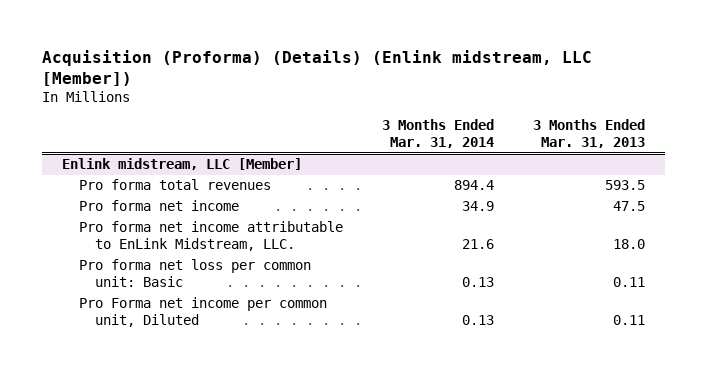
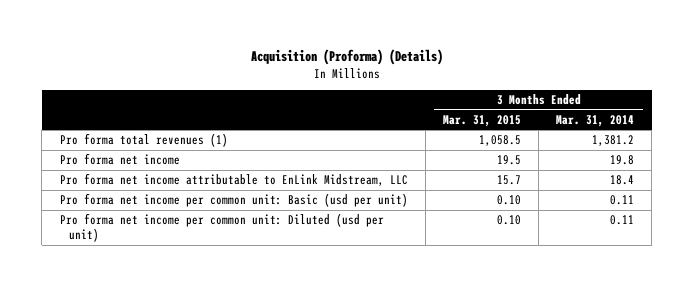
[42,49,593,86] Acquisition (Proforma) (Details) (Enlink midstream, LLC [Member]) -> [250,49,443,66] Acquisition (Proforma) (Details)
[533,119,646,149] 3 Months Ended Mar. 31, 2013 -> none
none -> [442,114,521,127] Mar. 31, 2015
[61,158,302,171] Enlink midstream, LLC [Member] -> none
[78,179,271,191] Pro forma total revenues -> [59,133,228,148] Pro forma total revenues (1)
[453,180,494,191] 894.4 -> [592,135,635,147] 1,381.2
[461,201,494,212] 34.9 -> [610,155,635,166] 19.8
[78,221,343,251] Pro forma net income attributable to EnLink Midstream, LLC. -> [59,173,408,187] Pro forma net income attributable to EnLink Midstream, LLC
[461,238,494,249] 21.6 -> [610,175,635,186] 18.4
[78,259,311,287] Pro forma net loss per common unit: Basic -> [59,193,408,208] Pro forma net income per common unit: Basic (usd per unit)
[461,276,494,287] 0.13 -> [610,195,635,206] 0.11
[78,297,327,327] Pro Forma net income per common unit, Diluted -> [59,213,384,243] Pro forma net income per common unit: Diluted (usd per unit)
[461,314,494,325] 0.13 -> [610,215,635,226] 0.11

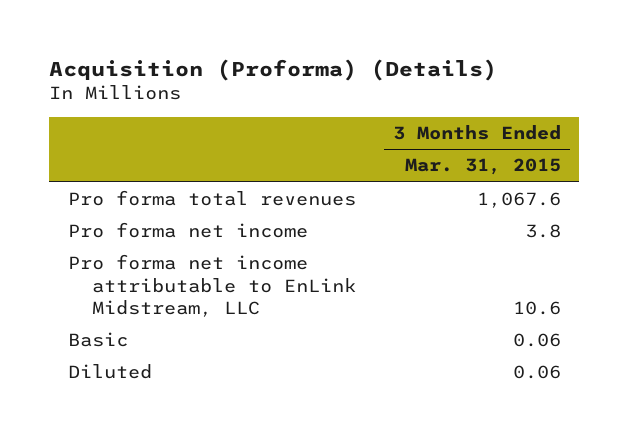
[556,114,635,127] Mar. 31, 2014 -> none
[59,193,408,208] Pro forma net income per common unit: Basic (usd per unit) -> none
[59,213,384,243] Pro forma net income per common unit: Diluted (usd per unit) -> none
[59,133,228,148] Pro forma total revenues (1) -> [67,190,356,207] Pro forma total revenues
[478,135,521,147] 1,058.5 -> [476,192,561,209] 1,067.6
[496,155,521,166] 19.5 -> [524,224,561,239] 3.8
[496,175,521,186] 15.7 -> [512,300,561,315] 10.6
none -> [67,332,128,348] Basic
none -> [67,364,152,380] Diluted

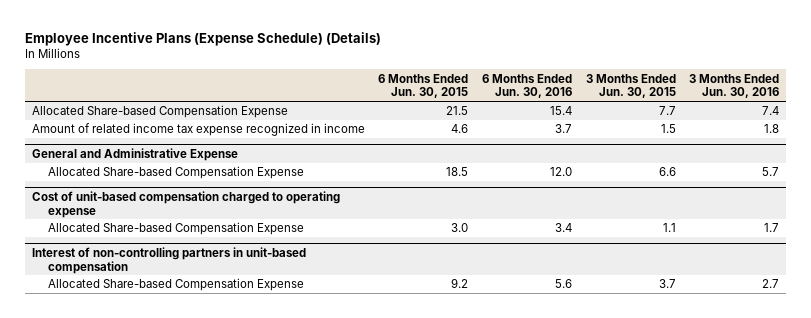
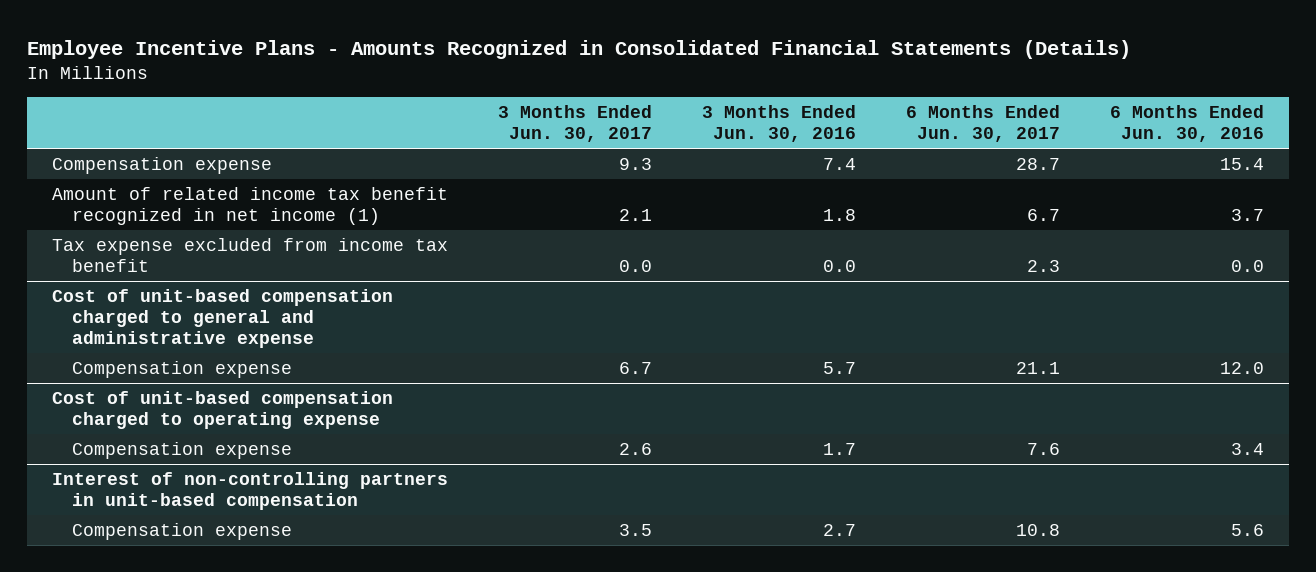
[24,31,381,46] Employee Incentive Plans (Expense Schedule) (Details) -> [26,39,1131,59] Employee Incentive Plans - Amounts Recognized in Consolidated Financial Statements (Details)
[378,73,469,99] 6 Months Ended Jun. 30, 2015 -> none
[585,73,676,99] 3 Months Ended Jun. 30, 2015 -> none
none -> [498,105,653,143] 3 Months Ended Jun. 30, 2017
none -> [906,105,1061,143] 6 Months Ended Jun. 30, 2017
[31,105,288,119] Allocated Share-based Compensation Expense -> [51,157,272,175] Compensation expense
[31,123,365,137] Amount of related income tax expense recognized in income -> [51,187,448,226] Amount of related income tax benefit recognized in net income (1)
none -> [51,238,448,273] Tax expense excluded from income tax benefit
[31,148,238,162] General and Administrative Expense -> [51,289,393,348] Cost of unit-based compensation charged to general and administrative expense
[47,166,304,180] Allocated Share-based Compensation Expense -> [72,361,293,379] Compensation expense
[47,222,304,236] Allocated Share-based Compensation Expense -> [72,442,293,460] Compensation expense
[47,278,304,292] Allocated Share-based Compensation Expense -> [72,523,293,541] Compensation expense

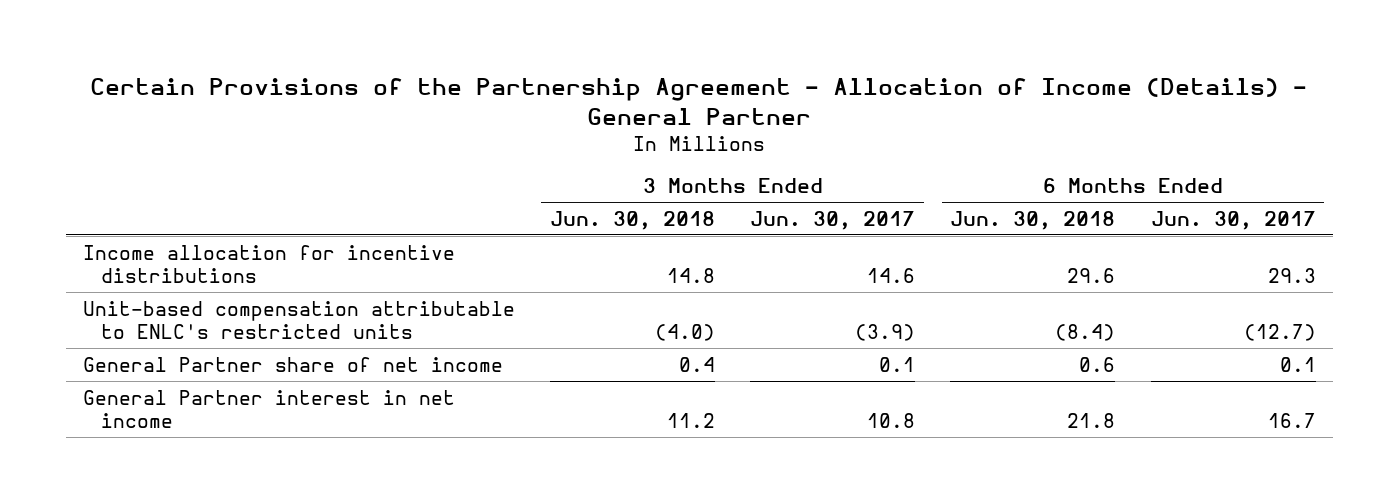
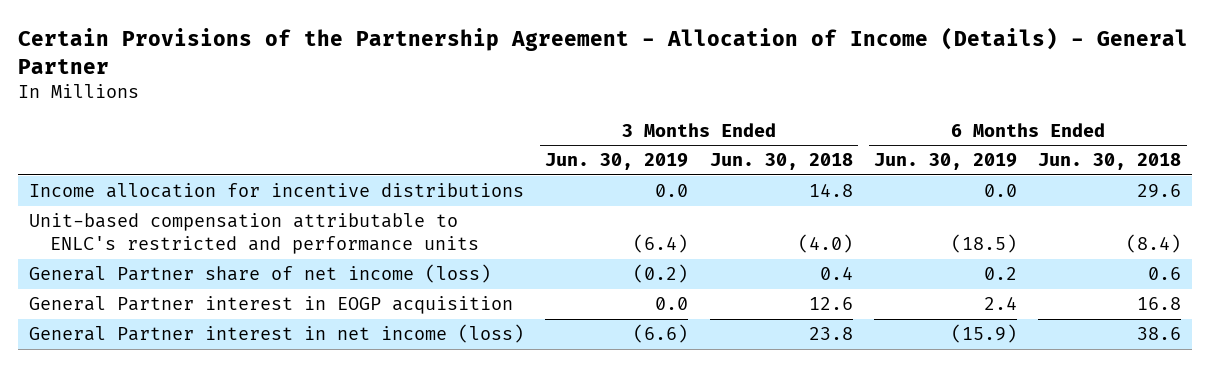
[750,210,916,230] Jun. 30, 2017 -> none
[1150,210,1316,230] Jun. 30, 2017 -> none
none -> [545,153,689,171] Jun. 30, 2019
none -> [874,153,1018,171] Jun. 30, 2019
[83,300,516,339] Unit-based compensation attributable to ENLC's restricted units -> [29,213,479,255] Unit-based compensation attributable to ENLC's restricted and performance units
[83,356,504,372] General Partner share of net income -> [29,264,492,284] General Partner share of net income (loss)
none -> [29,296,514,315] General Partner interest in EOGP acquisition
[83,389,456,428] General Partner interest in net income -> [29,324,525,344] General Partner interest in net income (loss)
[667,412,716,428] 11.2 -> [808,327,853,341] 23.8
[1067,412,1116,428] 21.8 -> [1137,327,1182,341] 38.6

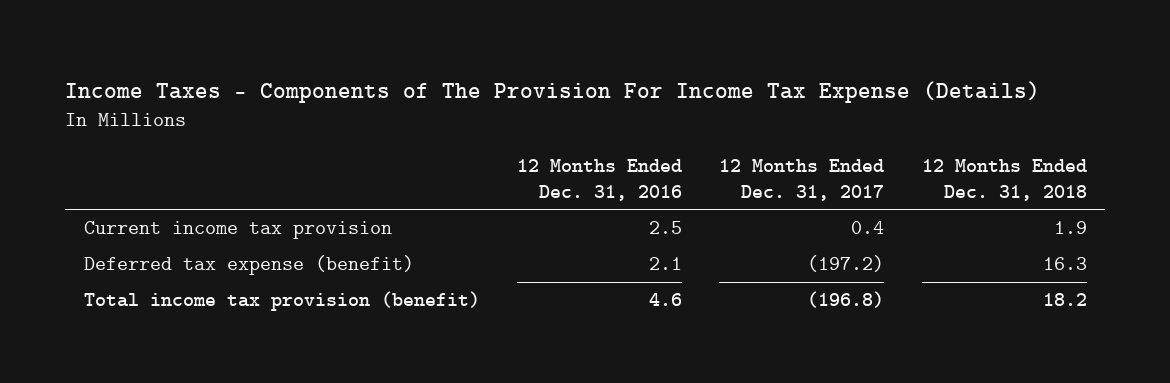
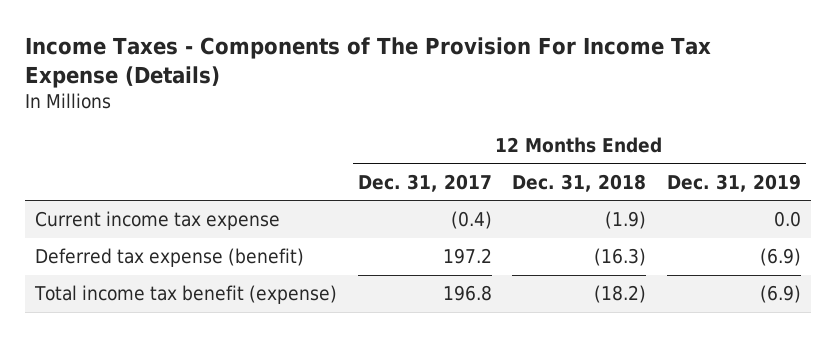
[517,158,683,201] 12 Months Ended Dec. 31, 2016 -> none
none -> [666,173,801,192] Dec. 31, 2019
[83,221,392,240] Current income tax provision -> [35,211,281,231] Current income tax expense
[851,221,885,235] 0.4 -> [450,211,492,230] (0.4)
[1053,221,1087,235] 1.9 -> [605,211,647,230] (1.9)
[807,255,885,273] (197.2) -> [442,248,492,265] 197.2
[1042,257,1087,271] 16.3 -> [594,248,647,267] (16.3)
[83,291,480,312] Total income tax provision (benefit) -> [34,285,338,305] Total income tax benefit (expense)
[807,291,885,309] (196.8) -> [442,285,492,302] 196.8
[1042,293,1087,307] 18.2 -> [594,285,647,304] (18.2)

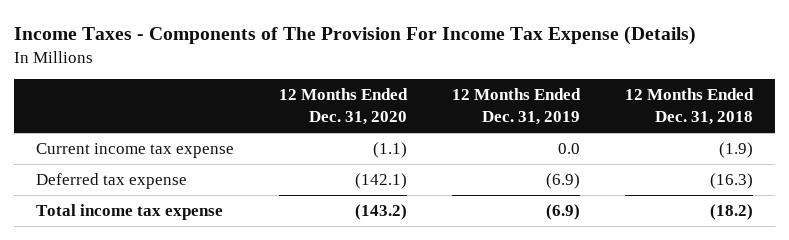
[357,173,492,192] Dec. 31, 2017 -> none
none -> [279,88,409,125] 12 Months Ended Dec. 31, 2020
[35,248,305,268] Deferred tax expense (benefit) -> [36,173,188,190] Deferred tax expense
[34,285,338,305] Total income tax benefit (expense) -> [36,204,224,221] Total income tax expense

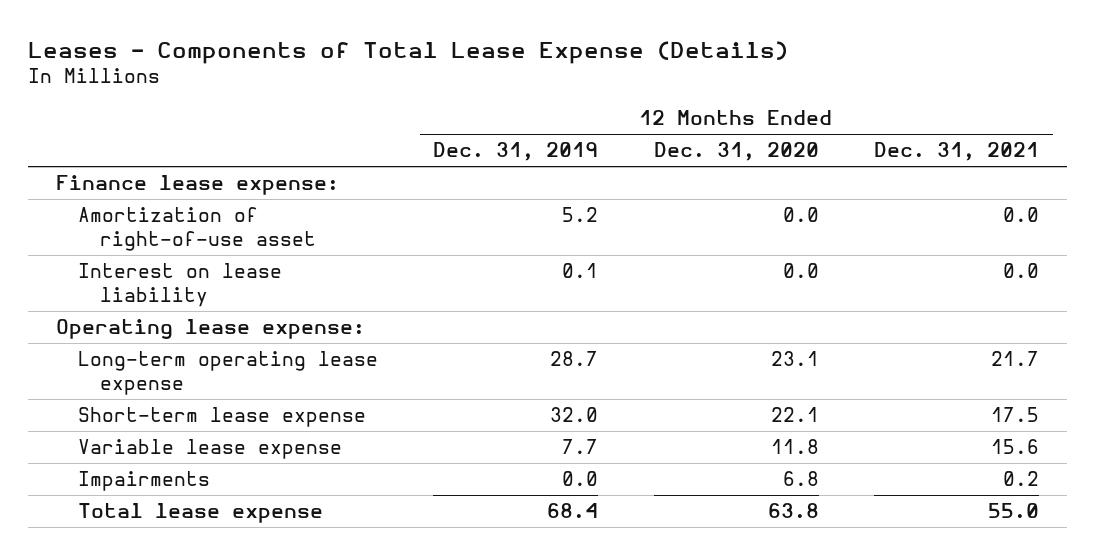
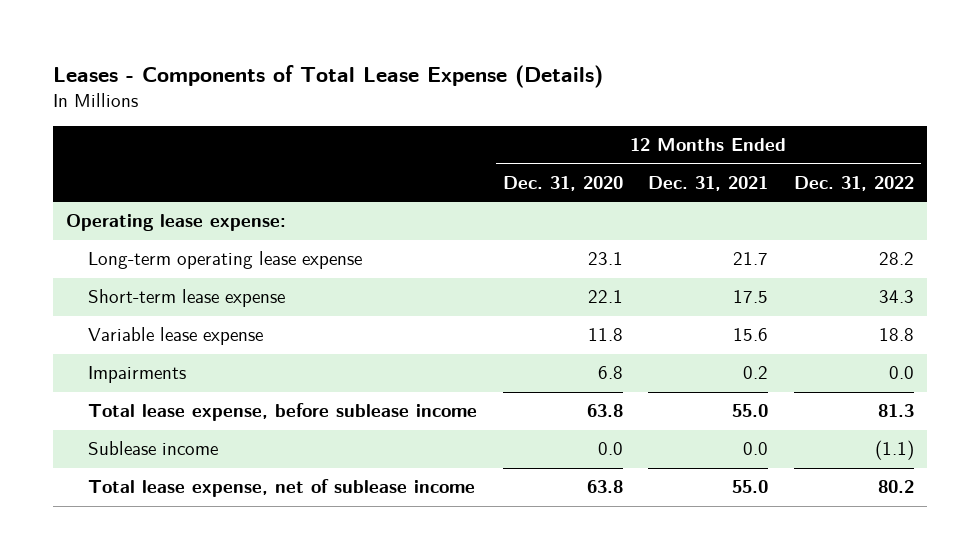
[433,142,599,162] Dec. 31, 2019 -> none
none -> [794,175,915,191] Dec. 31, 2022
[56,175,340,196] Finance lease expense: -> none
[77,207,316,252] Amortization of right-of-use asset -> none
[77,263,282,308] Interest on lease liability -> none
none -> [88,403,478,422] Total lease expense, before sublease income
none -> [88,441,219,456] Sublease income
[77,503,323,524] Total lease expense -> [88,479,476,498] Total lease expense, net of sublease income

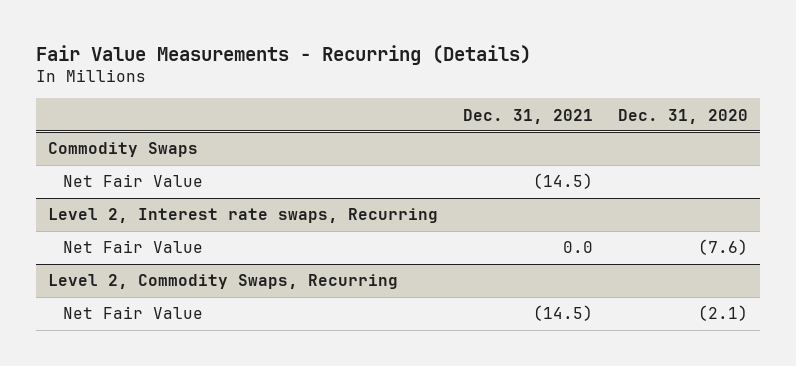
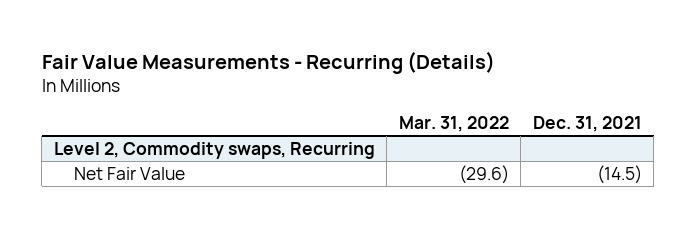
[618,108,749,124] Dec. 31, 2020 -> none
none -> [398,115,509,132] Mar. 31, 2022
[48,142,199,158] Commodity Swaps -> none
[63,174,204,188] Net Fair Value -> none
[48,208,439,224] Level 2, Interest rate swaps, Recurring -> none
[63,240,204,254] Net Fair Value -> none
[48,274,399,290] Level 2, Commodity Swaps, Recurring -> [53,142,375,160] Level 2, Commodity swaps, Recurring

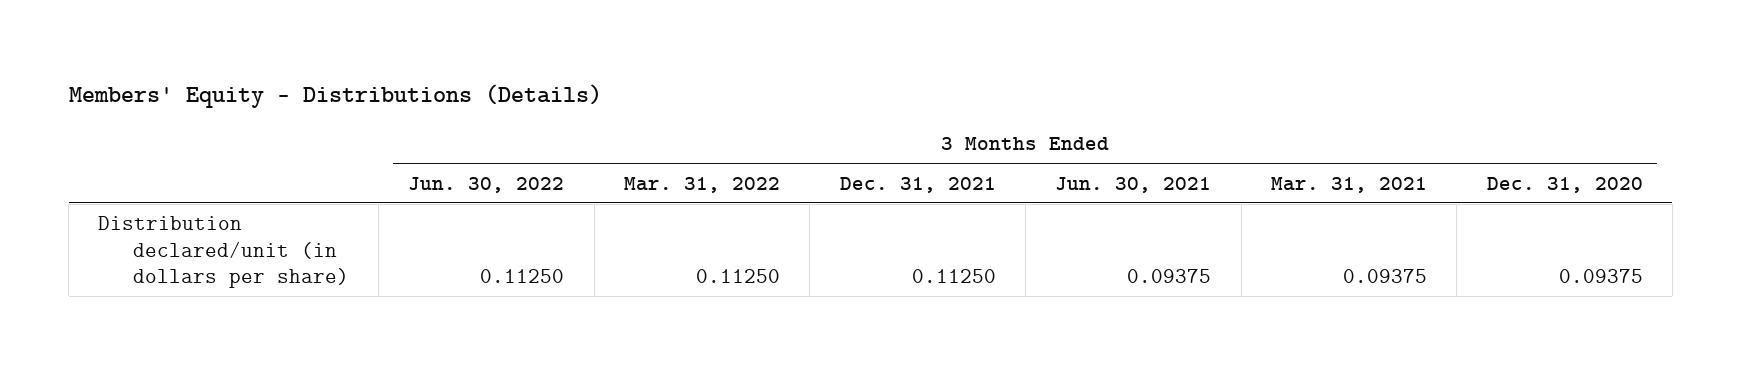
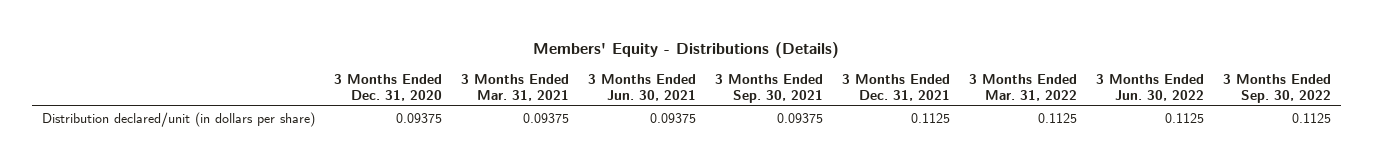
none -> [714,73,823,103] 3 Months Ended Sep. 30, 2021
none -> [1223,73,1332,103] 3 Months Ended Sep. 30, 2022
[480,269,565,284] 0.11250 -> [1165,112,1205,123] 0.1125
[695,269,780,284] 0.11250 -> [1038,112,1078,123] 0.1125
[911,269,996,284] 0.11250 -> [910,112,950,123] 0.1125

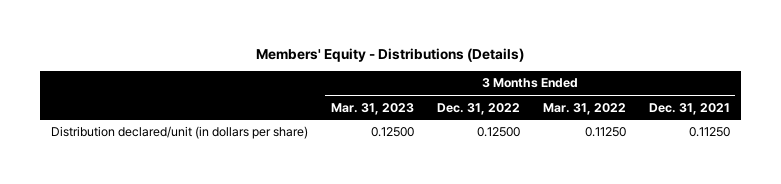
[333,73,442,101] 3 Months Ended Dec. 31, 2020 -> none
[460,73,569,101] 3 Months Ended Mar. 31, 2021 -> none
[587,73,696,101] 3 Months Ended Jun. 30, 2021 -> none
[714,73,823,103] 3 Months Ended Sep. 30, 2021 -> none
[1096,73,1205,101] 3 Months Ended Jun. 30, 2022 -> none
[1223,73,1332,103] 3 Months Ended Sep. 30, 2022 -> none
none -> [330,102,414,115] Mar. 31, 2023
none -> [436,102,520,115] Dec. 31, 2022
[910,112,950,123] 0.1125 -> [688,127,730,138] 0.11250
[1038,112,1078,123] 0.1125 -> [584,127,626,138] 0.11250

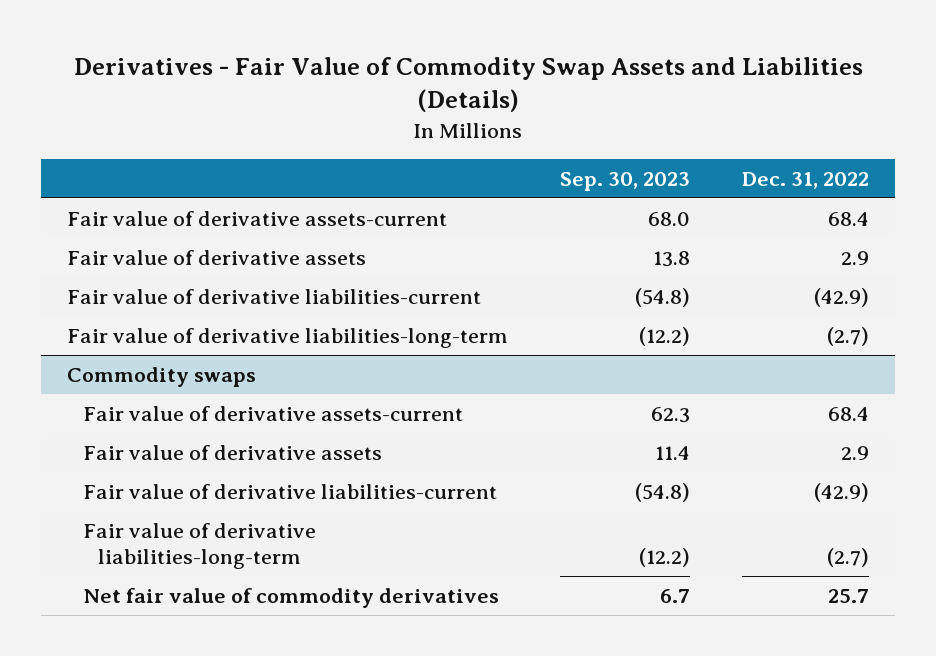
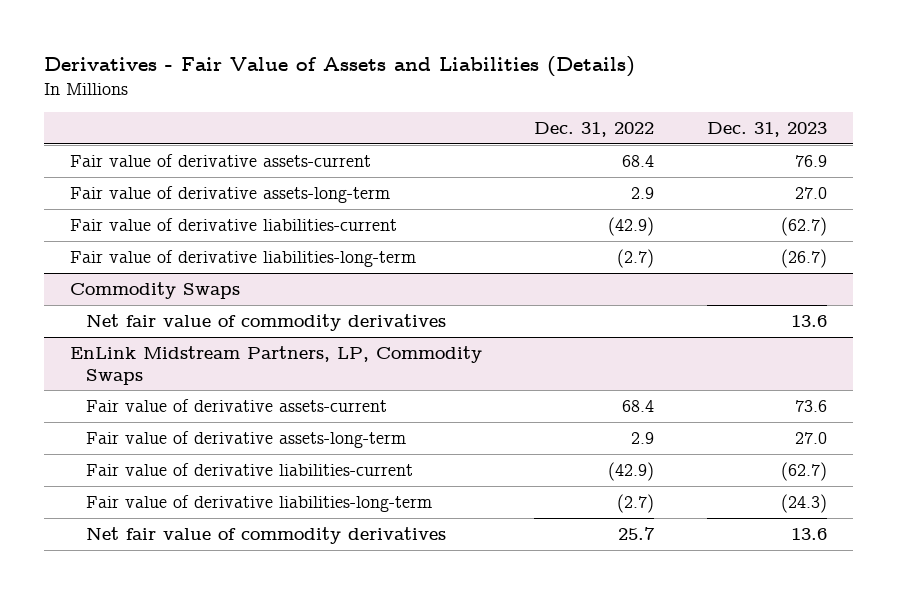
[74,56,864,113] Derivatives - Fair Value of Commodity Swap Assets and Liabilities (Details) -> [43,56,635,78] Derivatives - Fair Value of Assets and Liabilities (Details)
[560,172,691,192] Sep. 30, 2023 -> none
none -> [706,121,827,137] Dec. 31, 2023
[67,249,367,265] Fair value of derivative assets -> [70,185,391,203] Fair value of derivative assets-long-term
[67,366,257,387] Commodity swaps -> [70,281,241,299] Commodity Swaps
none -> [85,313,446,331] Net fair value of commodity derivatives
none -> [70,345,483,385] EnLink Midstream Partners, LP, Commodity Swaps
[82,444,382,460] Fair value of derivative assets -> [85,430,406,448] Fair value of derivative assets-long-term

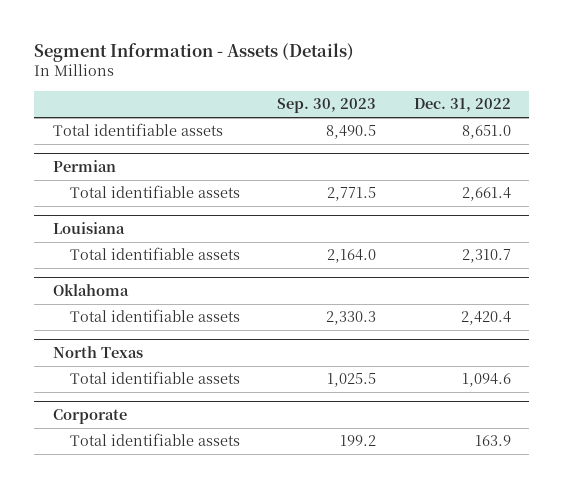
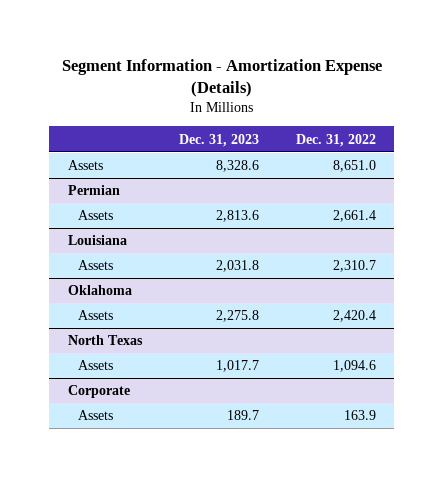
[34,42,355,62] Segment Information - Assets (Details) -> [61,59,382,98] Segment Information - Amortization Expense (Details)
[277,98,377,114] Sep. 30, 2023 -> none
none -> [178,133,259,147] Dec. 31, 2023
[52,123,223,137] Total identifiable assets -> [67,160,103,171] Assets
[70,185,241,199] Total identifiable assets -> [78,210,114,221] Assets
[70,247,241,261] Total identifiable assets -> [78,260,114,271] Assets
[70,309,241,323] Total identifiable assets -> [78,310,114,321] Assets
[70,371,241,385] Total identifiable assets -> [78,360,114,371] Assets
[70,433,241,447] Total identifiable assets -> [78,410,114,421] Assets

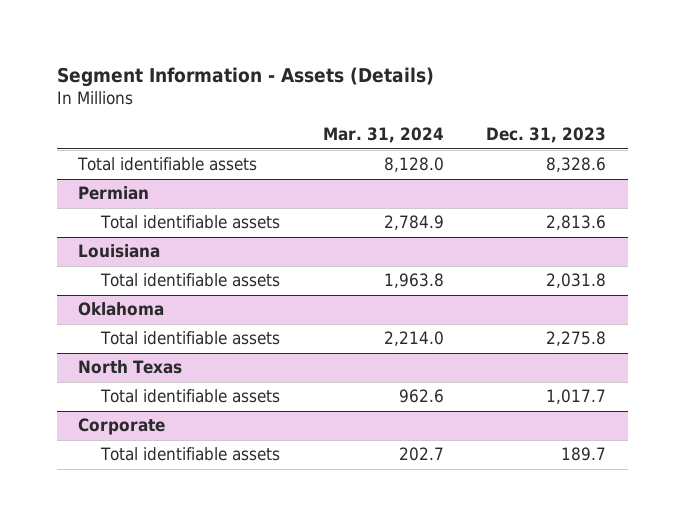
[61,59,382,98] Segment Information - Amortization Expense (Details) -> [56,66,434,87] Segment Information - Assets (Details)
[295,133,376,147] Dec. 31, 2022 -> none
none -> [322,127,444,144] Mar. 31, 2024
[67,160,103,171] Assets -> [77,157,258,172] Total identifiable assets
[78,210,114,221] Assets -> [99,215,280,230] Total identifiable assets
[78,260,114,271] Assets -> [99,273,280,288] Total identifiable assets
[78,310,114,321] Assets -> [99,331,280,346] Total identifiable assets
[78,360,114,371] Assets -> [99,389,280,404] Total identifiable assets
[78,410,114,421] Assets -> [99,447,280,462] Total identifiable assets

